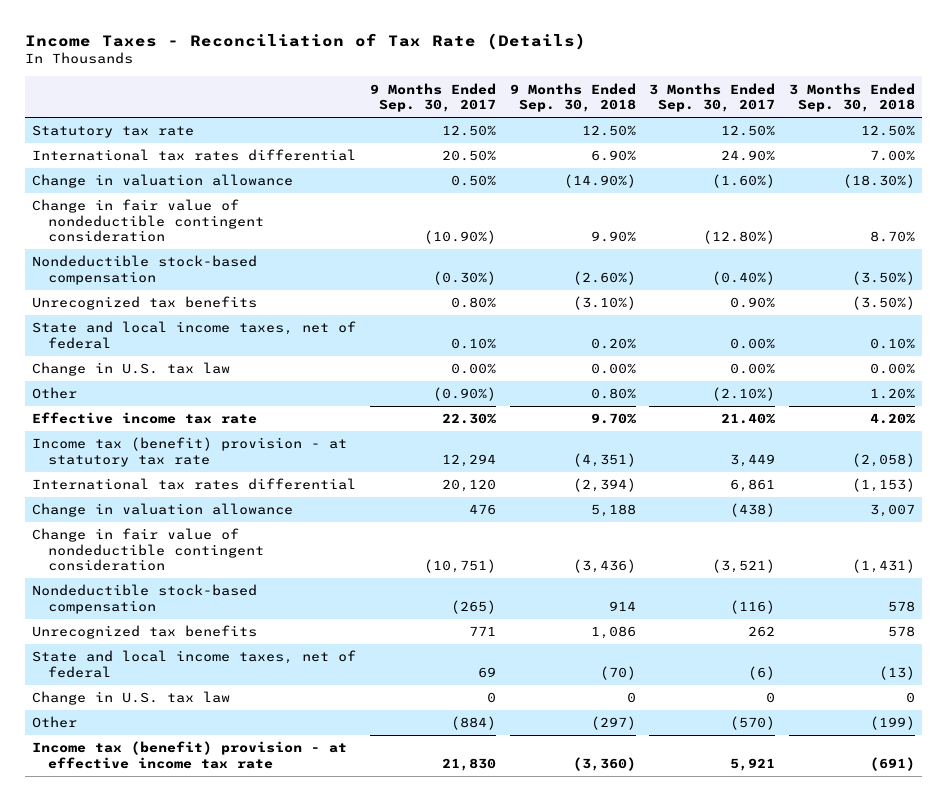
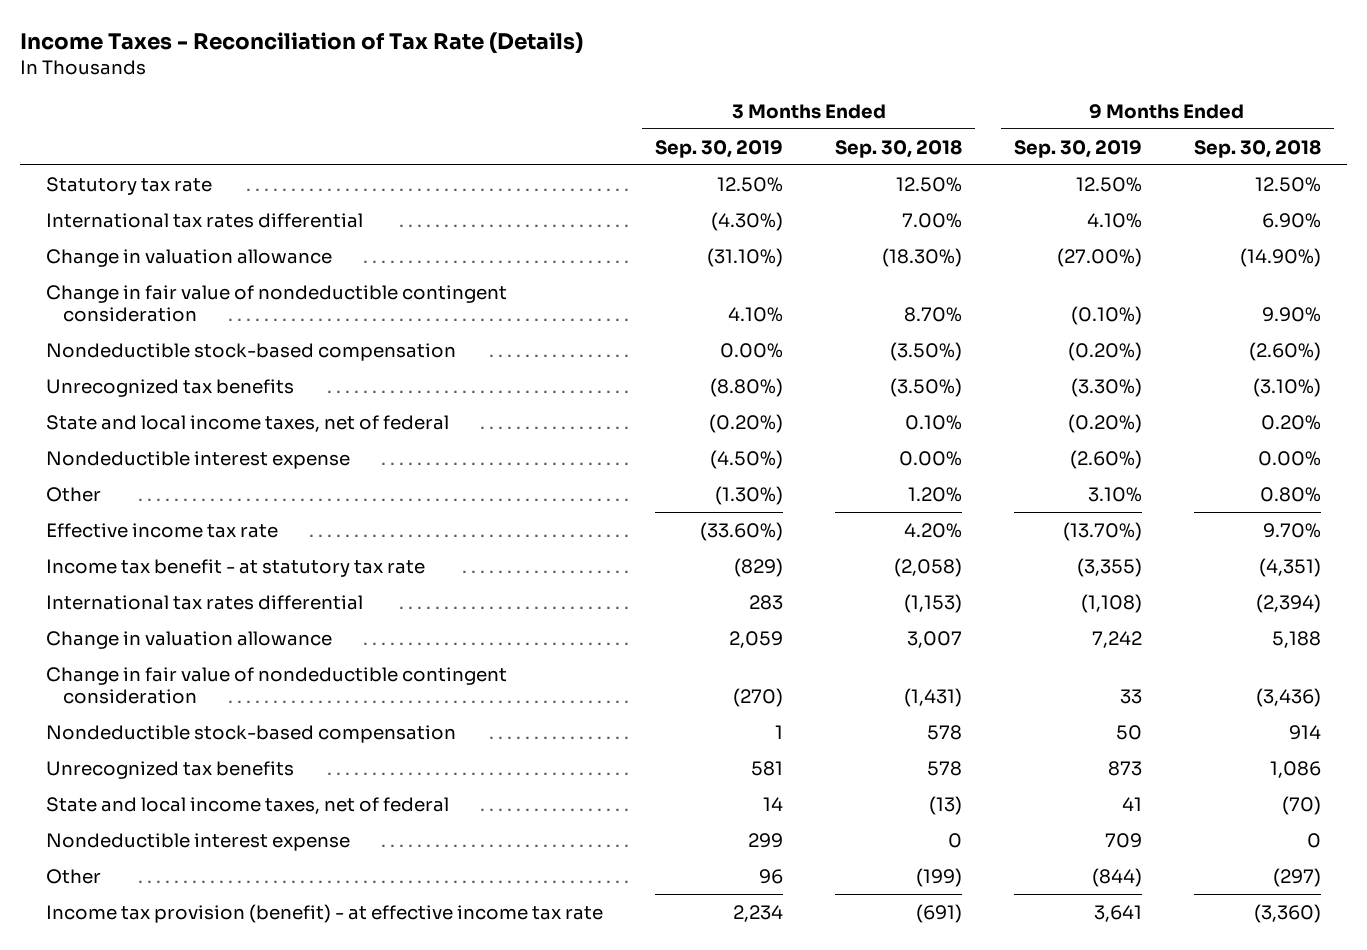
[369,82,496,113] 9 Months Ended Sep. 30, 2017 -> none
[649,82,776,113] 3 Months Ended Sep. 30, 2017 -> none
none -> [655,139,784,158] Sep. 30, 2019
none -> [1013,139,1142,158] Sep. 30, 2019
[32,362,231,377] Change in U.S. tax law -> none
none -> [46,450,351,469] Nondeductible interest expense
[32,437,348,467] Income tax (benefit) provision - at statutory tax rate -> [46,558,426,577] Income tax benefit - at statutory tax rate
[32,691,231,706] Change in U.S. tax law -> none
none -> [46,832,351,851] Nondeductible interest expense
[32,741,348,769] Income tax (benefit) provision - at effective income tax rate -> [46,903,604,923] Income tax provision (benefit) - at effective income tax rate

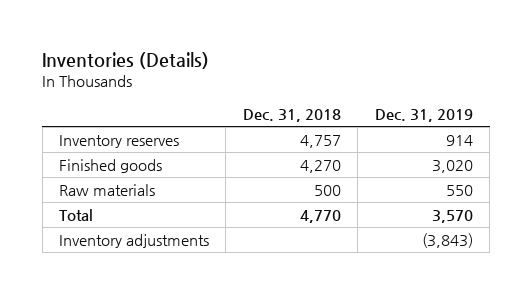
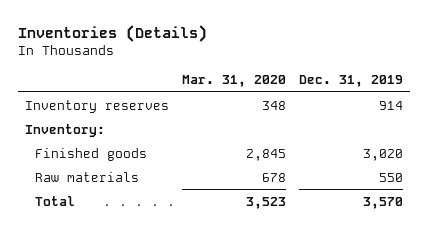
[242,108,341,122] Dec. 31, 2018 -> none
none -> [181,74,286,87] Mar. 31, 2020
none -> [24,123,105,137] Inventory:
[59,233,210,248] Inventory adjustments -> none

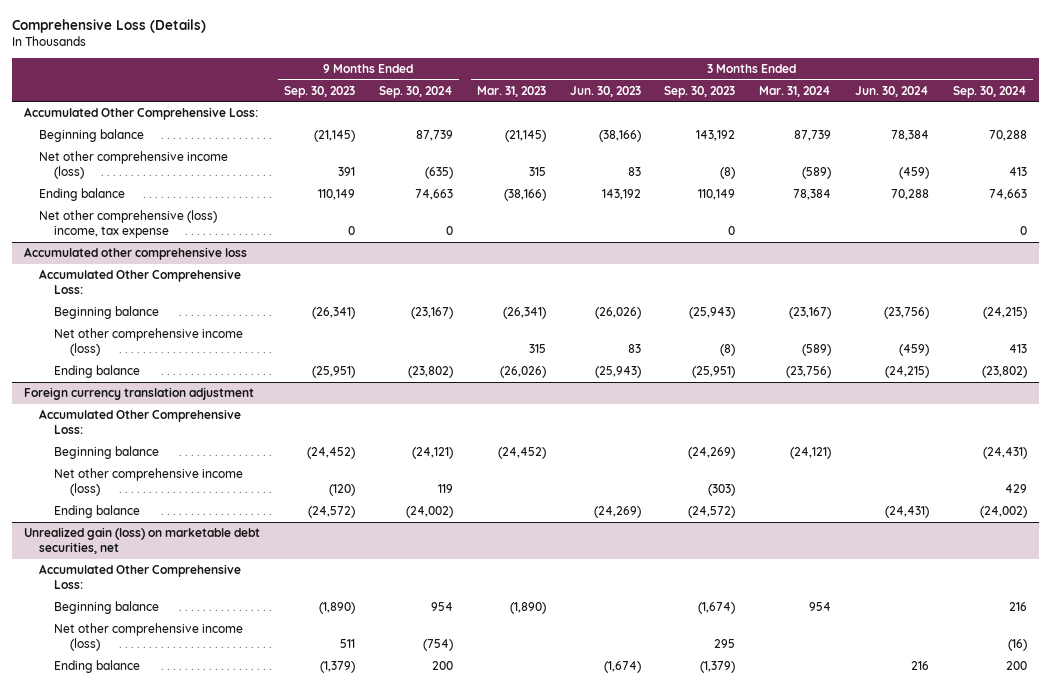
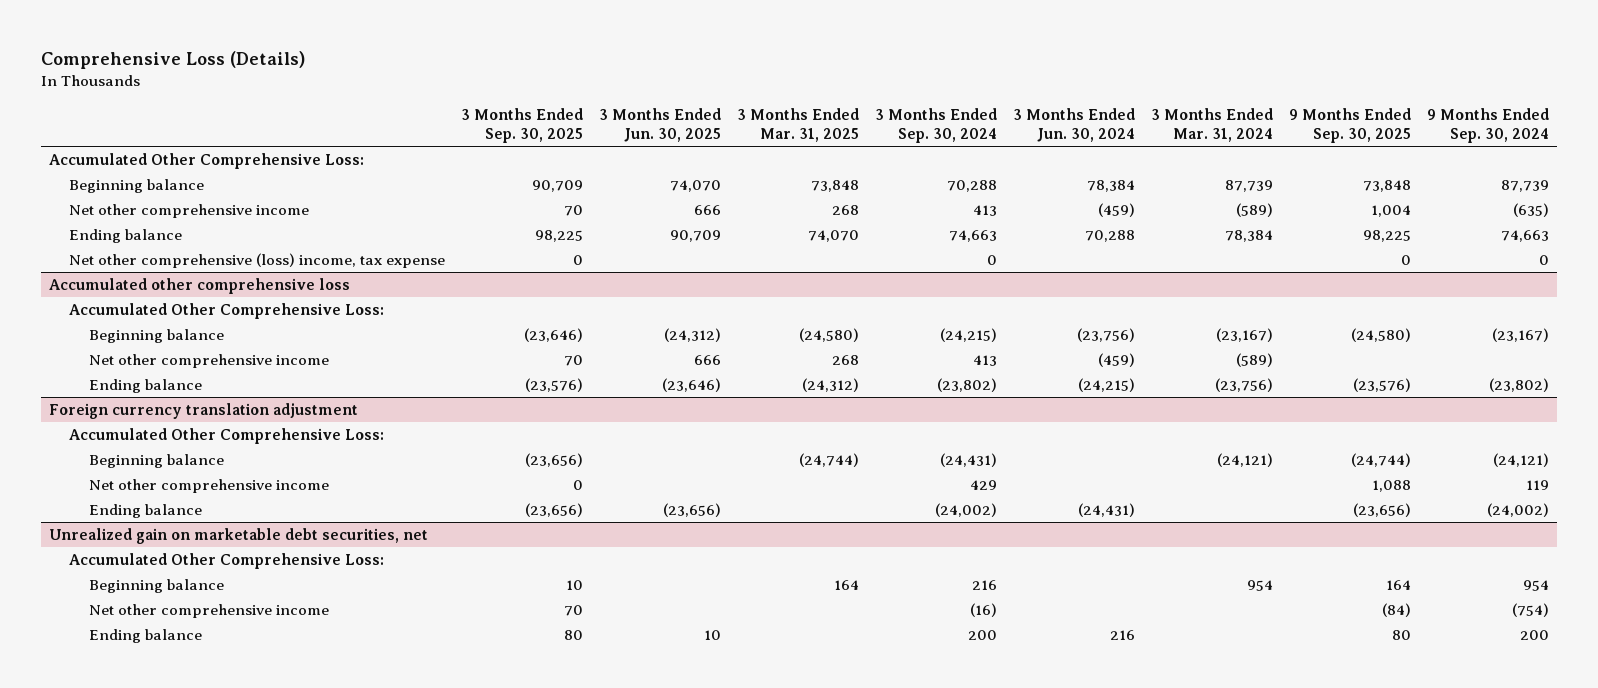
[283,85,355,98] Sep. 30, 2023 -> none
[476,85,546,97] Mar. 31, 2023 -> none
[569,85,641,97] Jun. 30, 2023 -> none
[664,85,736,98] Sep. 30, 2023 -> none
none -> [461,107,584,143] 3 Months Ended Sep. 30, 2025
none -> [599,107,722,142] 3 Months Ended Jun. 30, 2025
none -> [737,107,860,142] 3 Months Ended Mar. 31, 2025
none -> [1289,107,1412,143] 9 Months Ended Sep. 30, 2025
[39,150,229,180] Net other comprehensive income (loss) -> [69,204,310,219] Net other comprehensive income
[54,327,244,357] Net other comprehensive income (loss) -> [89,354,330,369] Net other comprehensive income
[54,467,244,497] Net other comprehensive income (loss) -> [89,479,330,494] Net other comprehensive income
[24,526,261,555] Unrealized gain (loss) on marketable debt securities, net -> [49,528,429,545] Unrealized gain on marketable debt securities, net
[54,622,244,652] Net other comprehensive income (loss) -> [89,604,330,619] Net other comprehensive income

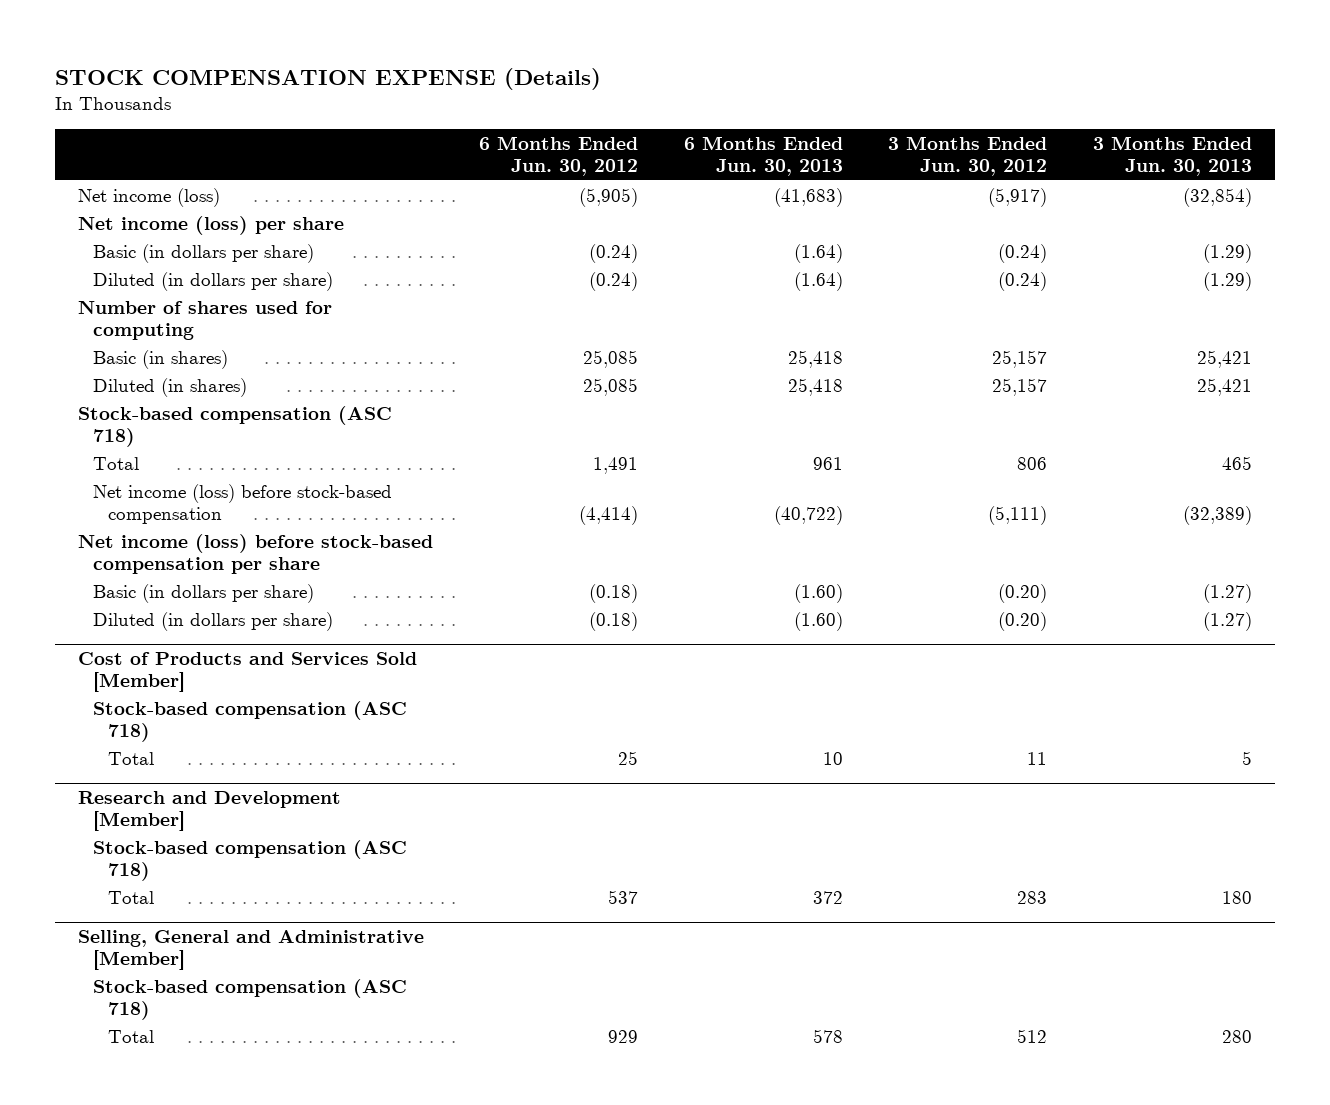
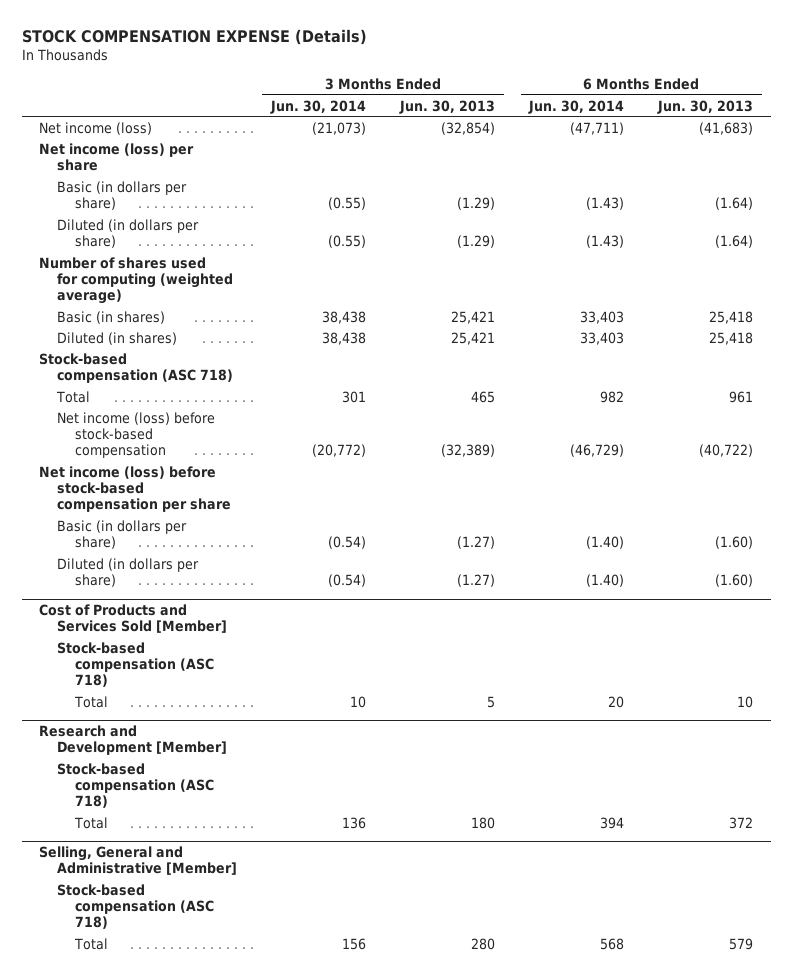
[478,136,638,177] 6 Months Ended Jun. 30, 2012 -> none
[888,136,1048,177] 3 Months Ended Jun. 30, 2012 -> none
none -> [269,99,366,114] Jun. 30, 2014
none -> [528,99,625,114] Jun. 30, 2014
[77,300,332,340] Number of shares used for computing -> [38,256,233,304] Number of shares used for computing (weighted average)
[812,1028,843,1043] 578 -> [729,937,754,950] 579

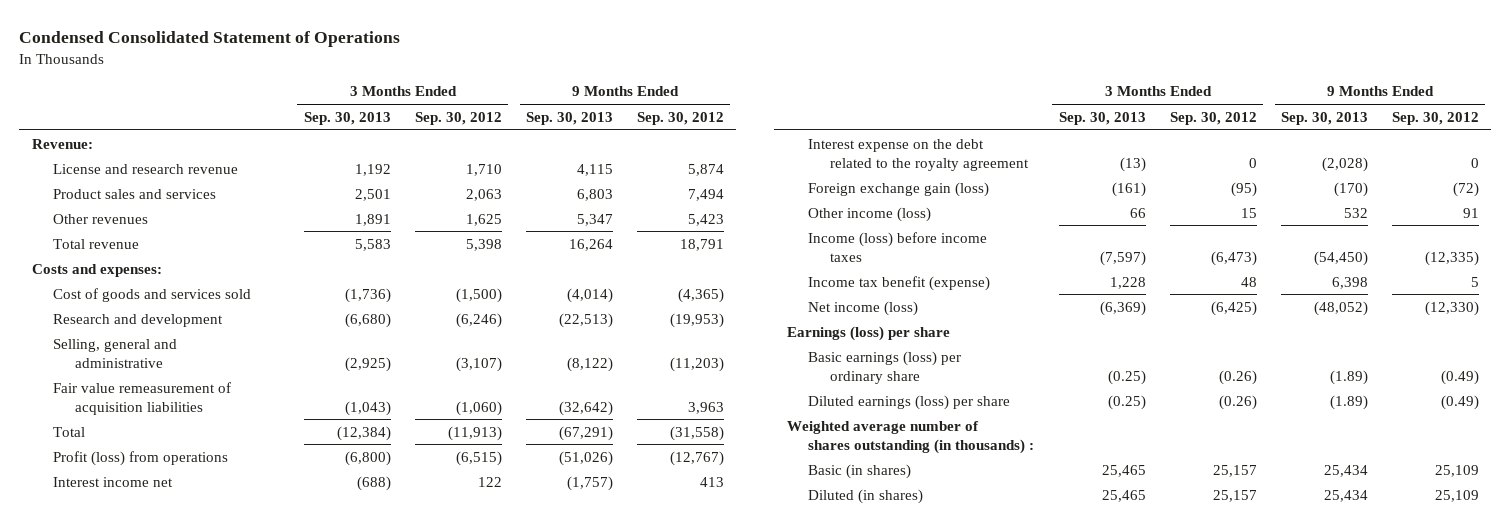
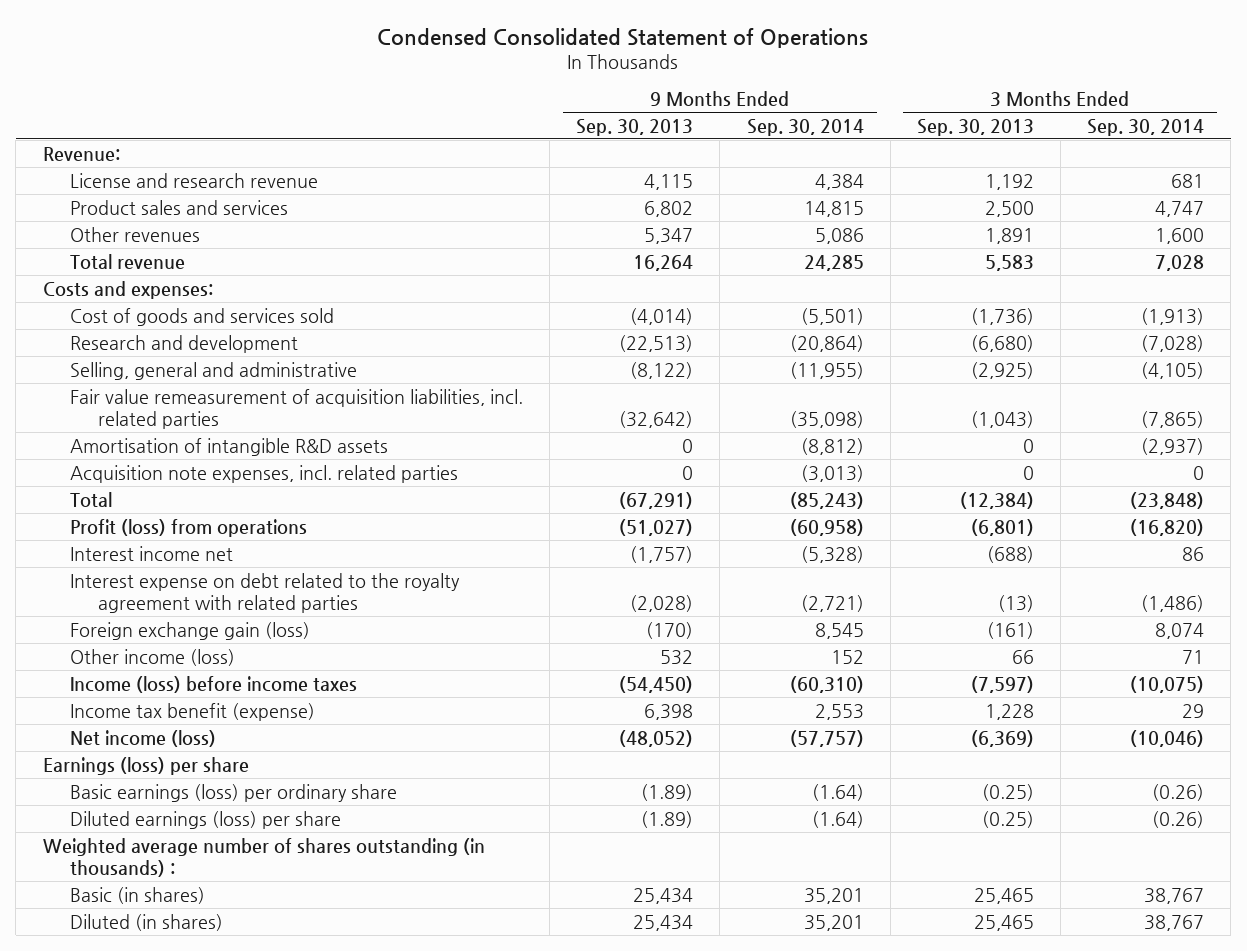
[414,111,502,125] Sep. 30, 2012 -> none
[637,111,725,125] Sep. 30, 2012 -> none
none -> [746,118,864,136] Sep. 30, 2014
none -> [1087,118,1205,136] Sep. 30, 2014
[354,188,391,201] 2,501 -> [984,200,1034,217] 2,500
[577,188,614,201] 6,803 -> [644,200,694,217] 6,802
[53,381,232,415] Fair value remeasurement of acquisition liabilities -> [70,388,524,429] Fair value remeasurement of acquisition liabilities, incl. related parties
none -> [70,437,389,456] Amortisation of intangible R&D assets
none -> [70,464,459,483] Acquisition note expenses, incl. related parties
[344,450,391,466] (6,800) -> [970,518,1034,536] (6,801)
[559,450,614,466] (51,026) -> [619,518,694,536] (51,027)
[808,138,1029,171] Interest expense on the debt related to the royalty agreement -> [70,572,461,613] Interest expense on debt related to the royalty agreement with related parties

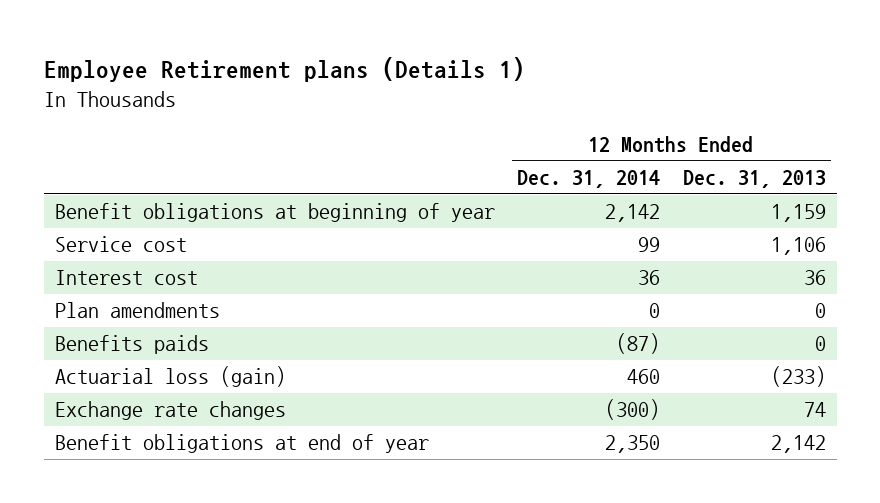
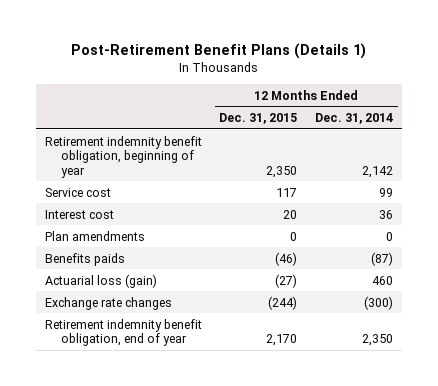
[43,56,525,82] Employee Retirement plans (Details 1) -> [70,42,366,59] Post-Retirement Benefit Plans (Details 1)
[682,170,826,189] Dec. 31, 2013 -> none
none -> [219,113,298,125] Dec. 31, 2015
[54,203,495,223] Benefit obligations at beginning of year -> [44,135,202,178] Retirement indemnity benefit obligation, beginning of year
[54,434,429,454] Benefit obligations at end of year -> [44,318,202,347] Retirement indemnity benefit obligation, end of year

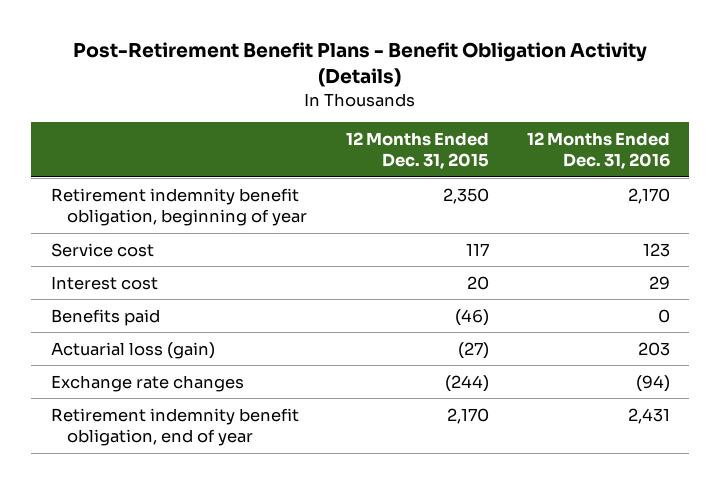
[70,42,366,59] Post-Retirement Benefit Plans (Details 1) -> [73,42,648,88] Post-Retirement Benefit Plans - Benefit Obligation Activity (Details)
[315,113,394,125] Dec. 31, 2014 -> none
none -> [527,131,671,170] 12 Months Ended Dec. 31, 2016
[44,230,145,241] Plan amendments -> none
[44,252,125,266] Benefits paids -> [50,308,160,326] Benefits paid

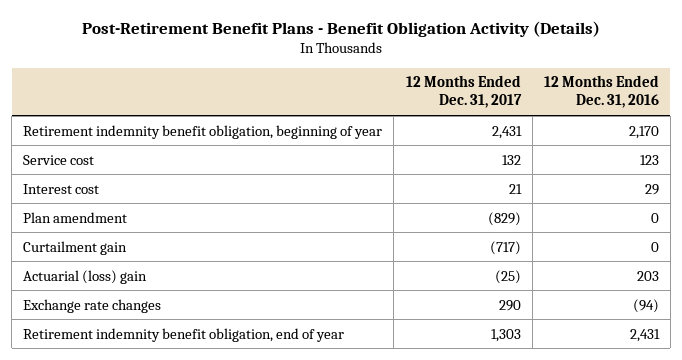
[345,131,489,170] 12 Months Ended Dec. 31, 2015 -> none
none -> [405,75,522,109] 12 Months Ended Dec. 31, 2017
[50,308,160,326] Benefits paid -> none
none -> [23,211,128,223] Plan amendment
none -> [23,240,128,255] Curtailment gain
[50,341,215,359] Actuarial loss (gain) -> [23,269,148,284] Actuarial (loss) gain

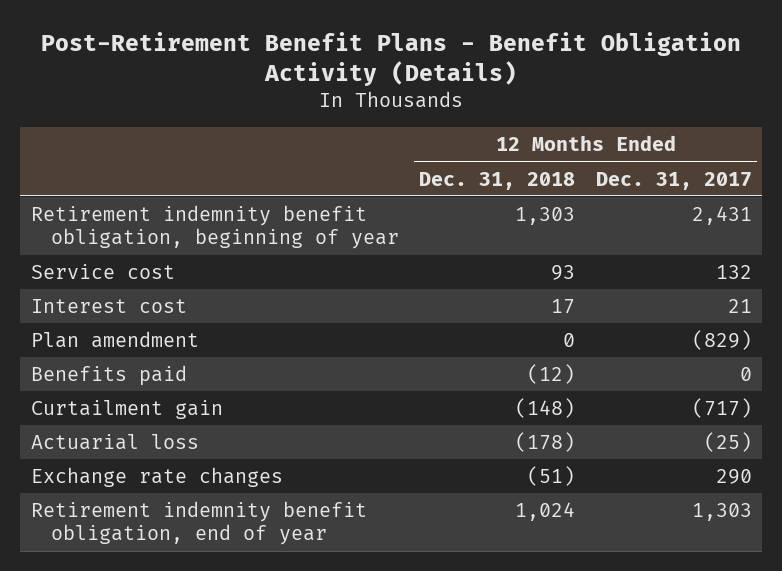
[543,75,659,109] 12 Months Ended Dec. 31, 2016 -> none
none -> [419,171,576,190] Dec. 31, 2018
none -> [30,365,187,387] Benefits paid
[23,269,148,284] Actuarial (loss) gain -> [30,434,199,451] Actuarial loss

